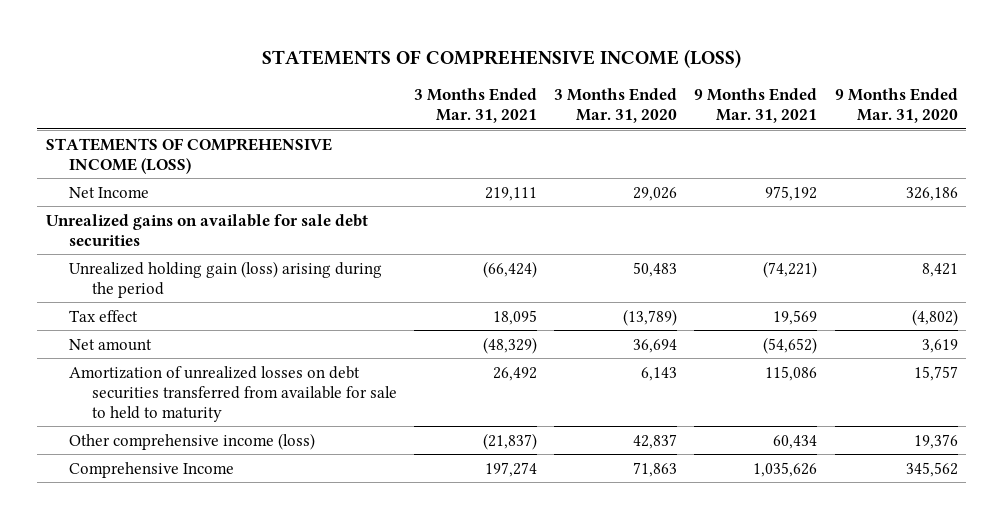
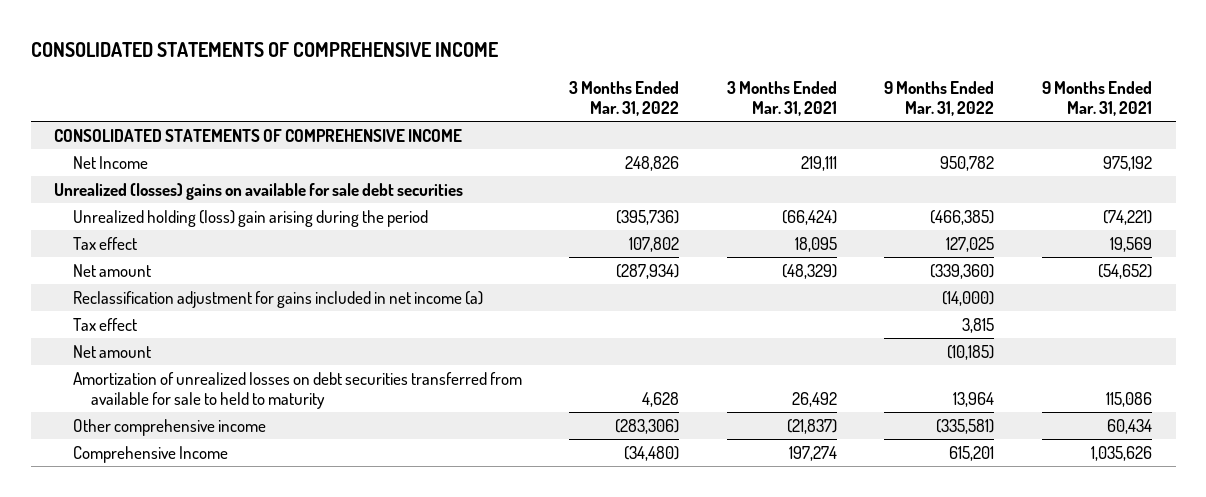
[261,48,741,68] STATEMENTS OF COMPREHENSIVE INCOME (LOSS) -> [30,42,499,58] CONSOLIDATED STATEMENTS OF COMPREHENSIVE INCOME
[554,88,678,124] 3 Months Ended Mar. 31, 2020 -> none
[834,88,958,124] 9 Months Ended Mar. 31, 2020 -> none
none -> [569,80,680,117] 3 Months Ended Mar. 31, 2022
none -> [884,80,995,117] 9 Months Ended Mar. 31, 2022
[45,137,332,174] STATEMENTS OF COMPREHENSIVE INCOME (LOSS) -> [54,128,463,142] CONSOLIDATED STATEMENTS OF COMPREHENSIVE INCOME
[45,213,368,246] Unrealized gains on available for sale debt securities -> [54,182,464,200] Unrealized (losses) gains on available for sale debt securities
[68,260,382,298] Unrealized holding gain (loss) arising during the period -> [72,209,428,227] Unrealized holding (loss) gain arising during the period
none -> [72,290,483,308] Reclassification adjustment for gains included in net income (a)
none -> [72,317,137,331] Tax effect
none -> [72,344,151,358] Net amount
[68,432,315,450] Other comprehensive income (loss) -> [72,418,266,436] Other comprehensive income

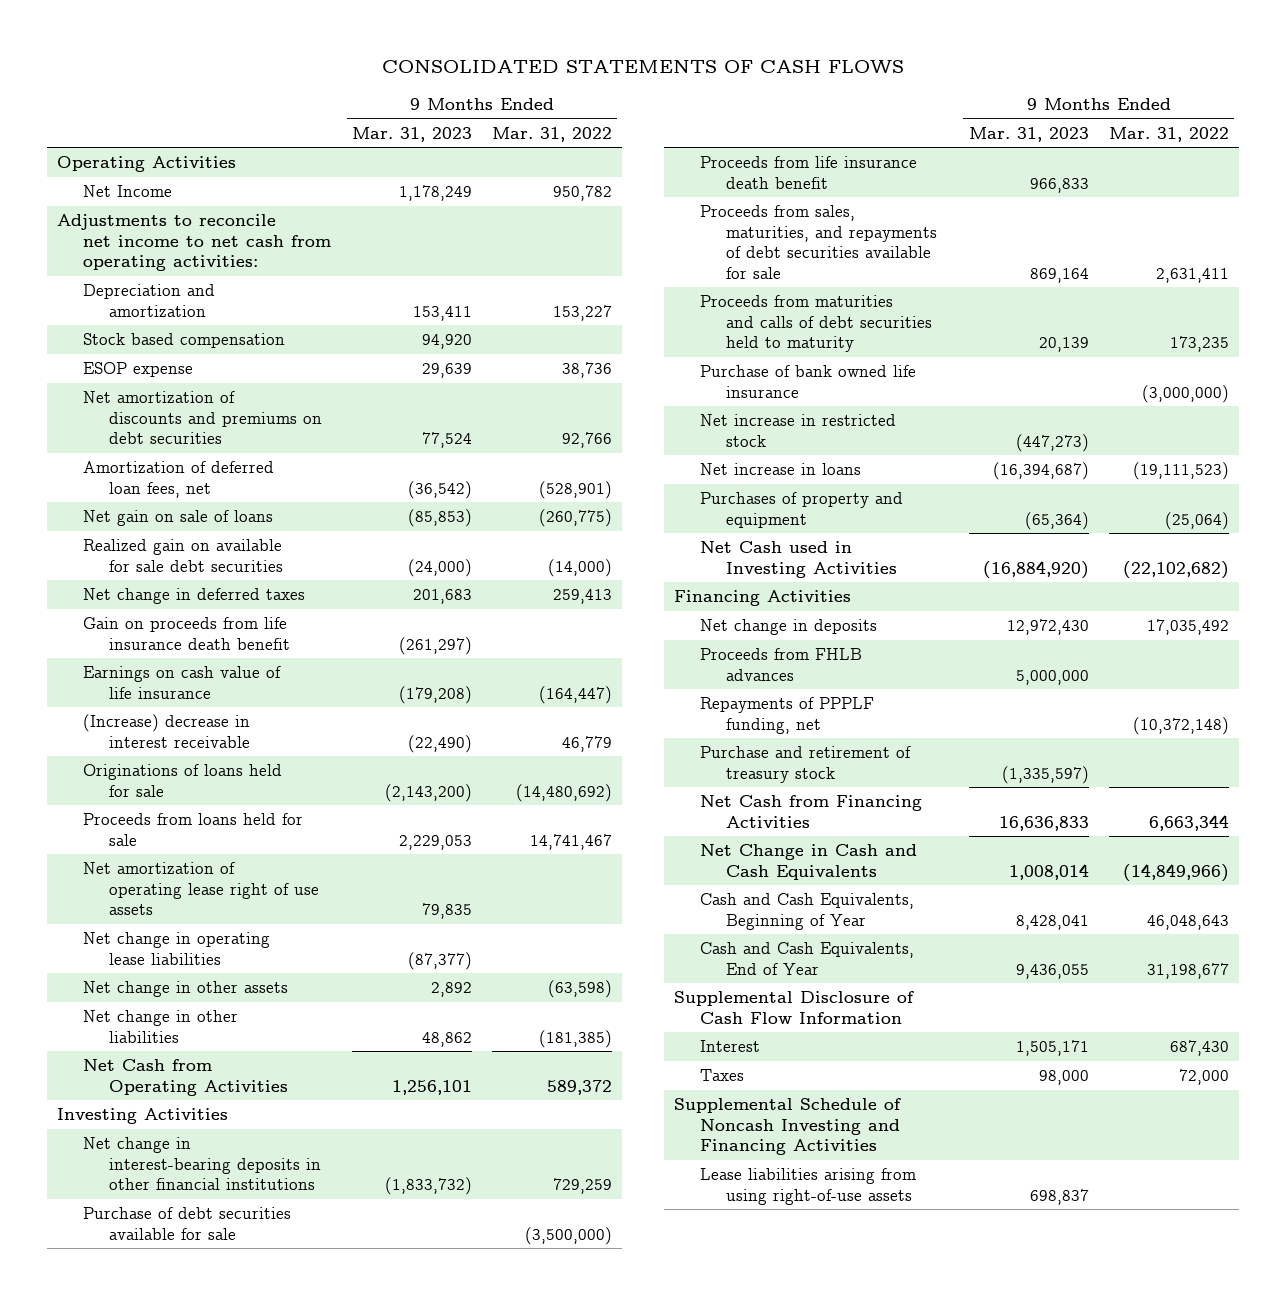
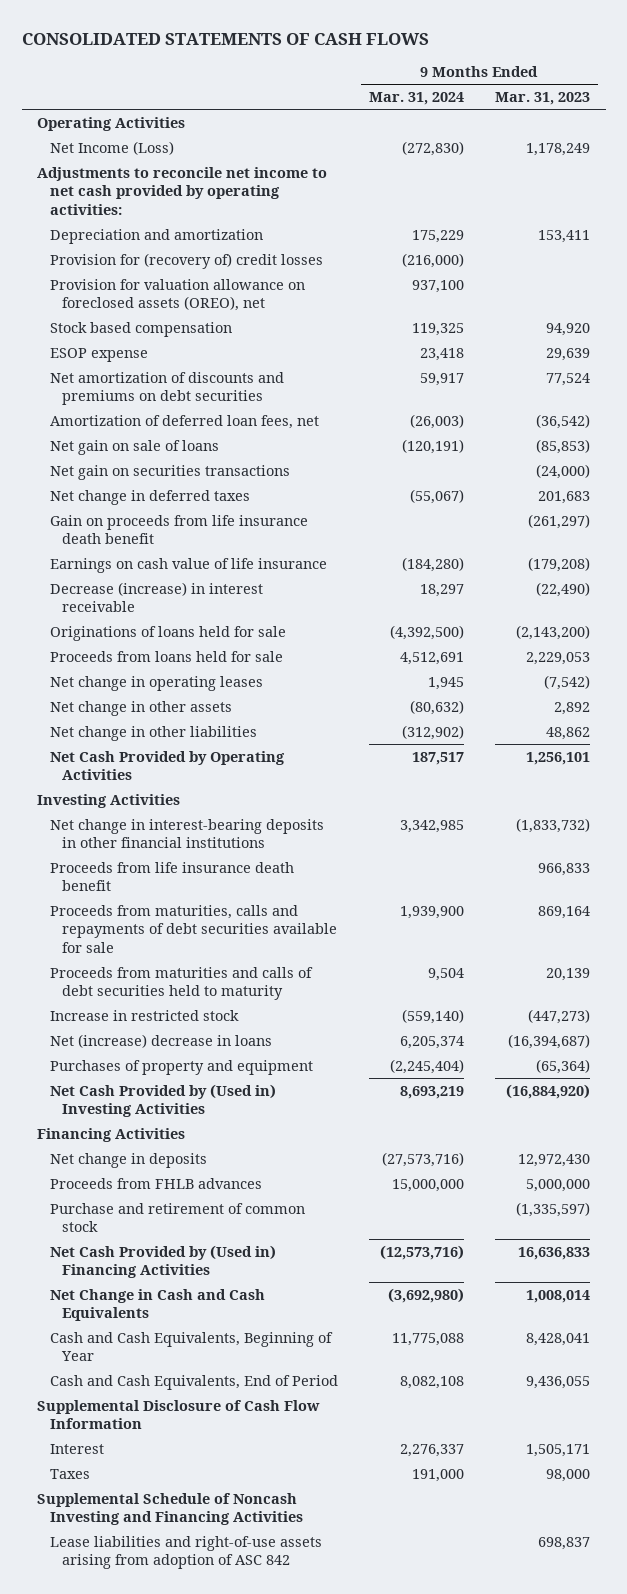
[492,126,613,142] Mar. 31, 2022 -> none
none -> [368,92,464,106] Mar. 31, 2024
[83,185,173,198] Net Income -> [49,140,174,155] Net Income (Loss)
[57,214,332,272] Adjustments to reconcile net income to net cash from operating activities: -> [37,166,328,215] Adjustments to reconcile net income to net cash provided by operating activities:
none -> [49,252,323,269] Provision for (recovery of) credit losses
none -> [49,278,305,312] Provision for valuation allowance on foreclosed assets (OREO), net
[83,539,284,572] Realized gain on available for sale debt securities -> [49,464,290,480] Net gain on securities transactions
[83,714,251,748] (Increase) decrease in interest receivable -> [49,581,263,613] Decrease (increase) in interest receivable
[83,862,320,916] Net amortization of operating lease right of use assets -> none
[83,932,271,965] Net change in operating lease liabilities -> [49,675,263,691] Net change in operating leases
[407,951,472,970] (87,377) -> [543,674,590,690] (7,542)
[83,1059,289,1096] Net Cash from Operating Activities -> [49,750,285,781] Net Cash Provided by Operating Activities
[83,1207,292,1240] Purchase of debt securities available for sale -> none
[700,205,938,279] Proceeds from sales, maturities, and repayments of debt securities available for sale -> [49,904,337,953] Proceeds from maturities, calls and repayments of debt securities available for sale
[700,365,917,398] Purchase of bank owned life insurance -> none
[700,414,897,447] Net increase in restricted stock -> [49,1009,239,1021] Increase in restricted stock
[700,463,862,476] Net increase in loans -> [49,1033,272,1048] Net (increase) decrease in loans
[700,541,898,578] Net Cash used in Investing Activities -> [49,1083,276,1118] Net Cash Provided by (Used in) Investing Activities
[700,697,875,734] Repayments of PPPLF funding, net -> none
[700,746,912,783] Purchase and retirement of treasury stock -> [49,1202,305,1233] Purchase and retirement of common stock
[700,795,923,828] Net Cash from Financing Activities -> [49,1244,276,1279] Net Cash Provided by (Used in) Financing Activities
[700,942,915,975] Cash and Cash Equivalents, End of Year -> [49,1374,338,1390] Cash and Cash Equivalents, End of Period
[700,1168,917,1205] Lease liabilities arising from using right-of-use assets -> [49,1535,322,1570] Lease liabilities and right-of-use assets arising from adoption of ASC 842

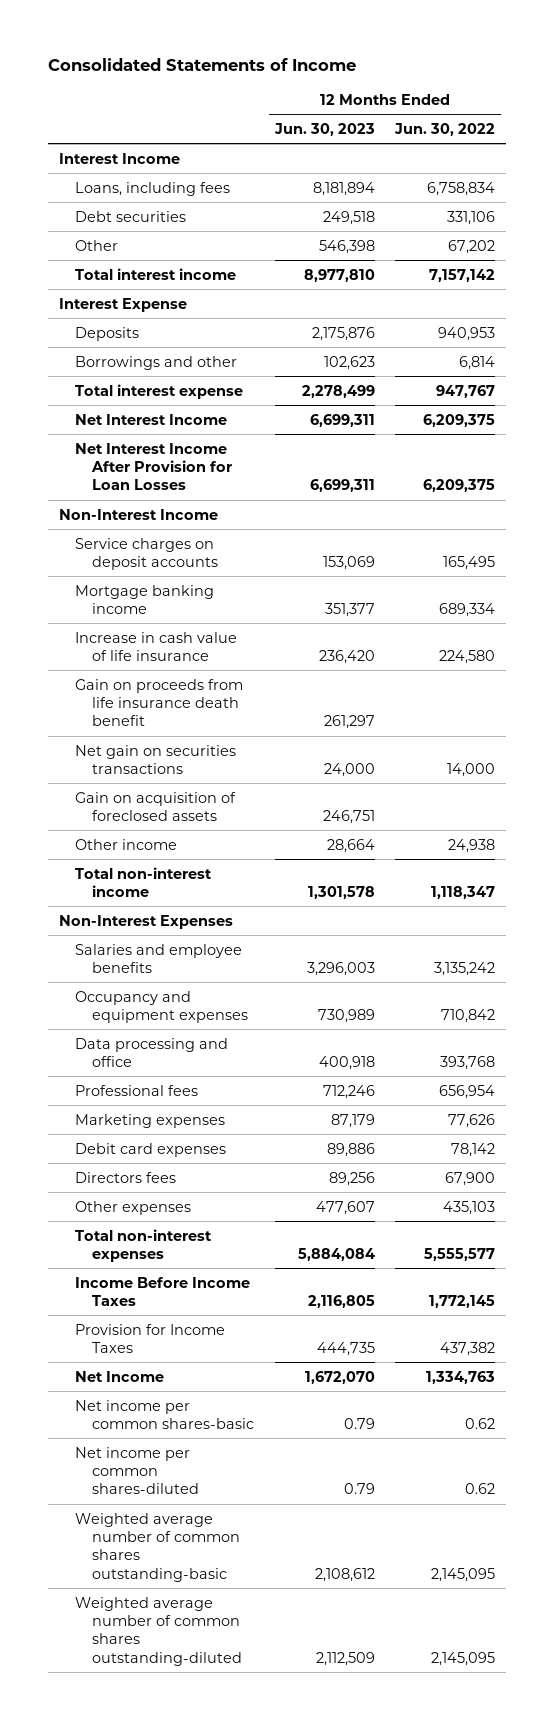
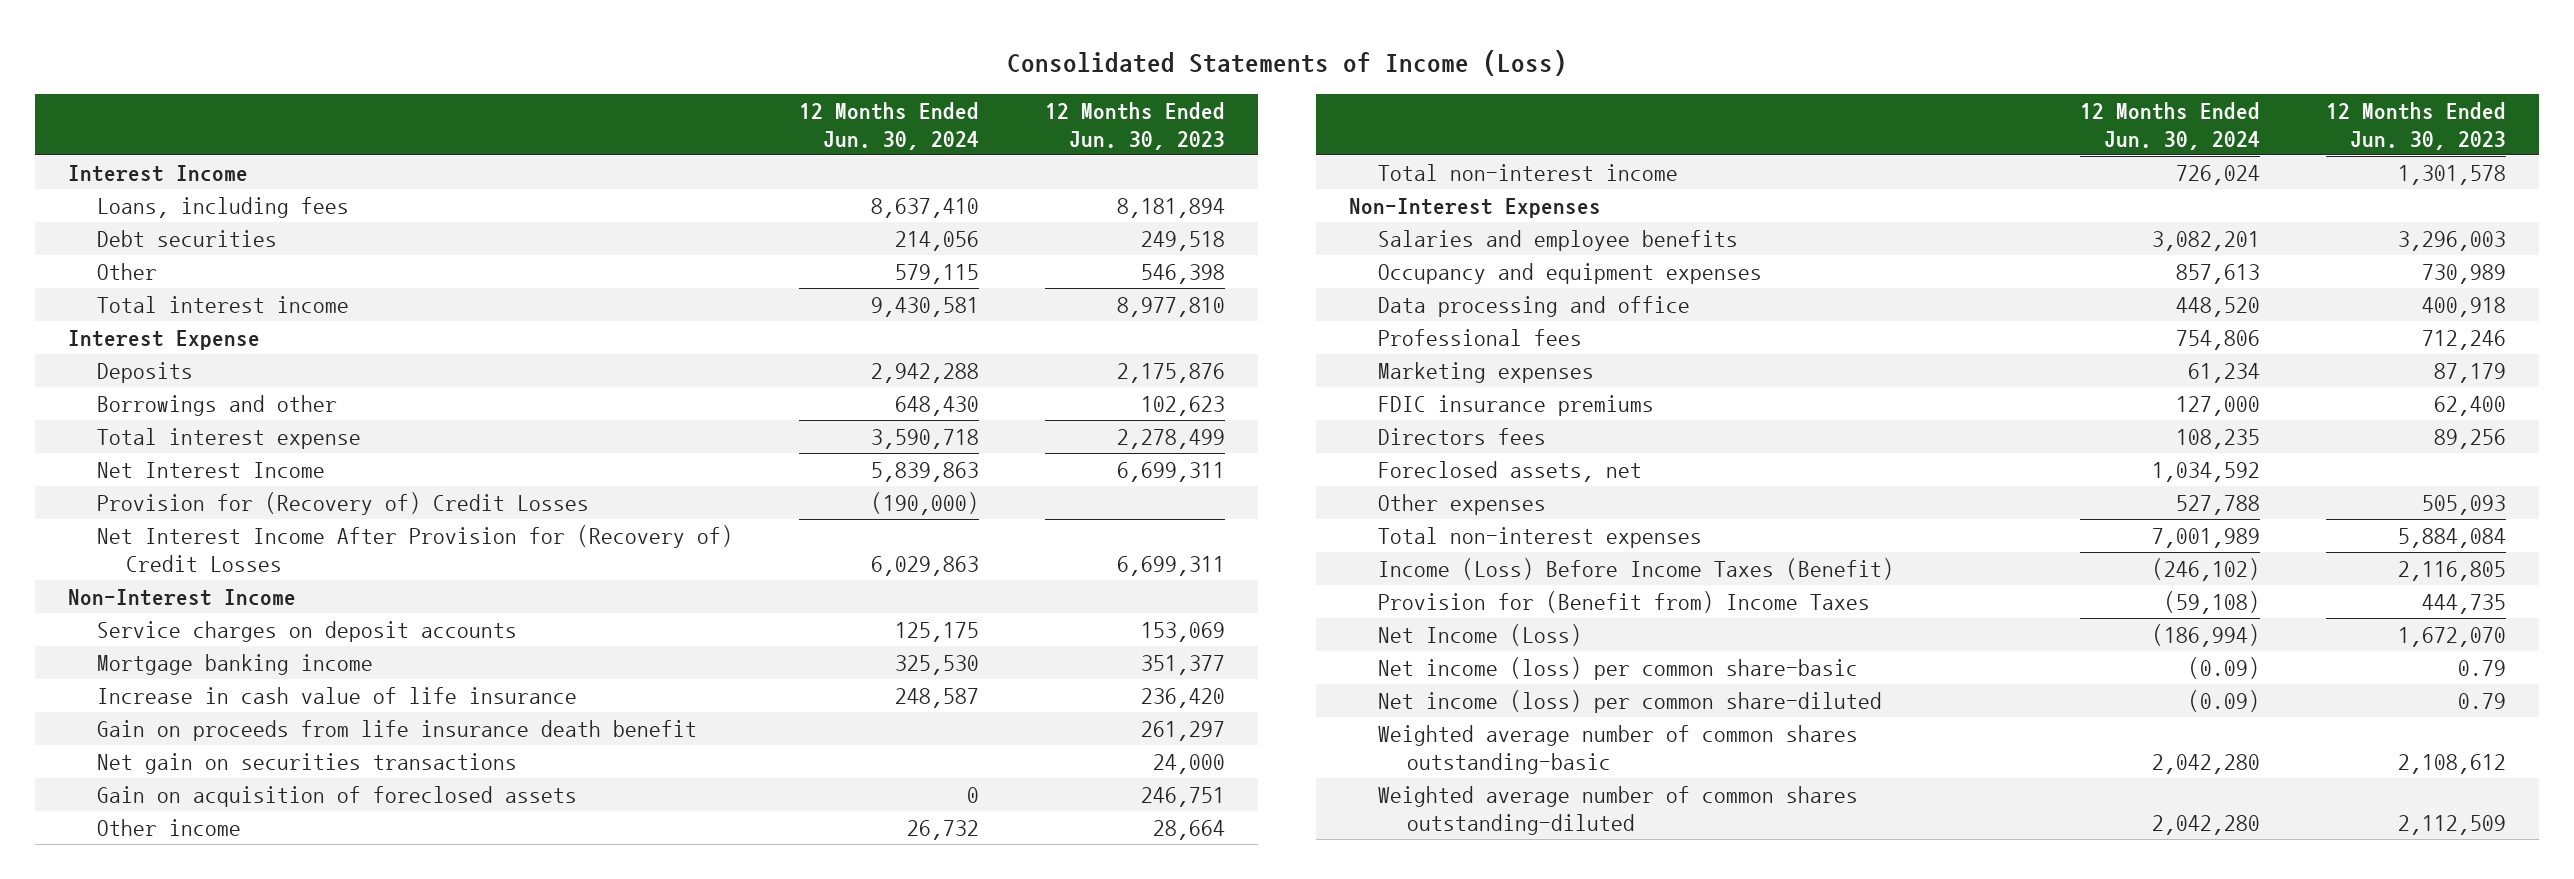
[48,57,357,71] Consolidated Statements of Income -> [1007,49,1568,76] Consolidated Statements of Income (Loss)
[394,122,496,136] Jun. 30, 2022 -> none
none -> [799,102,980,150] 12 Months Ended Jun. 30, 2024
none -> [97,492,590,516] Provision for (Recovery of) Credit Losses
[75,442,232,491] Net Interest Income After Provision for Loan Losses -> [97,525,734,572] Net Interest Income After Provision for (Recovery of) Credit Losses
[75,1142,227,1157] Debit card expenses -> none
none -> [1378,395,1655,417] FDIC insurance premiums
none -> [1378,461,1643,483] Foreclosed assets, net
[315,1200,375,1215] 477,607 -> [2422,495,2507,516] 505,093
[75,1276,251,1306] Income Before Income Taxes -> [1378,558,1895,581] Income (Loss) Before Income Taxes (Benefit)
[75,1323,226,1353] Provision for Income Taxes -> [1378,591,1871,614] Provision for (Benefit from) Income Taxes
[75,1370,165,1382] Net Income -> [1378,624,1583,647] Net Income (Loss)
[75,1399,254,1429] Net income per common shares-basic -> [1378,657,1859,681] Net income (loss) per common share-basic
[75,1446,199,1495] Net income per common shares-diluted -> [1378,690,1883,714] Net income (loss) per common share-diluted

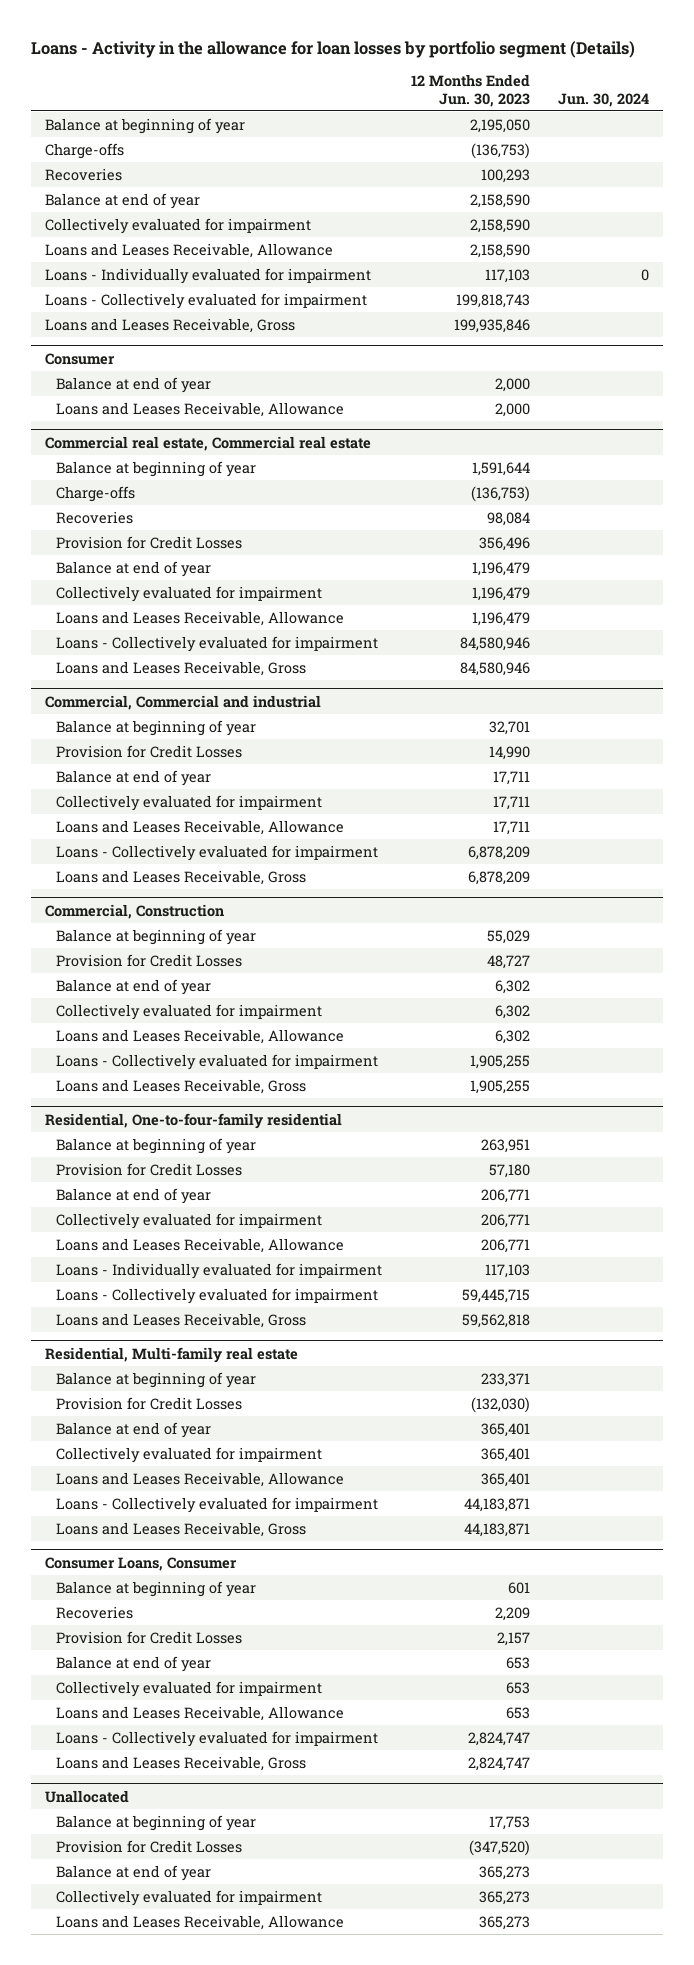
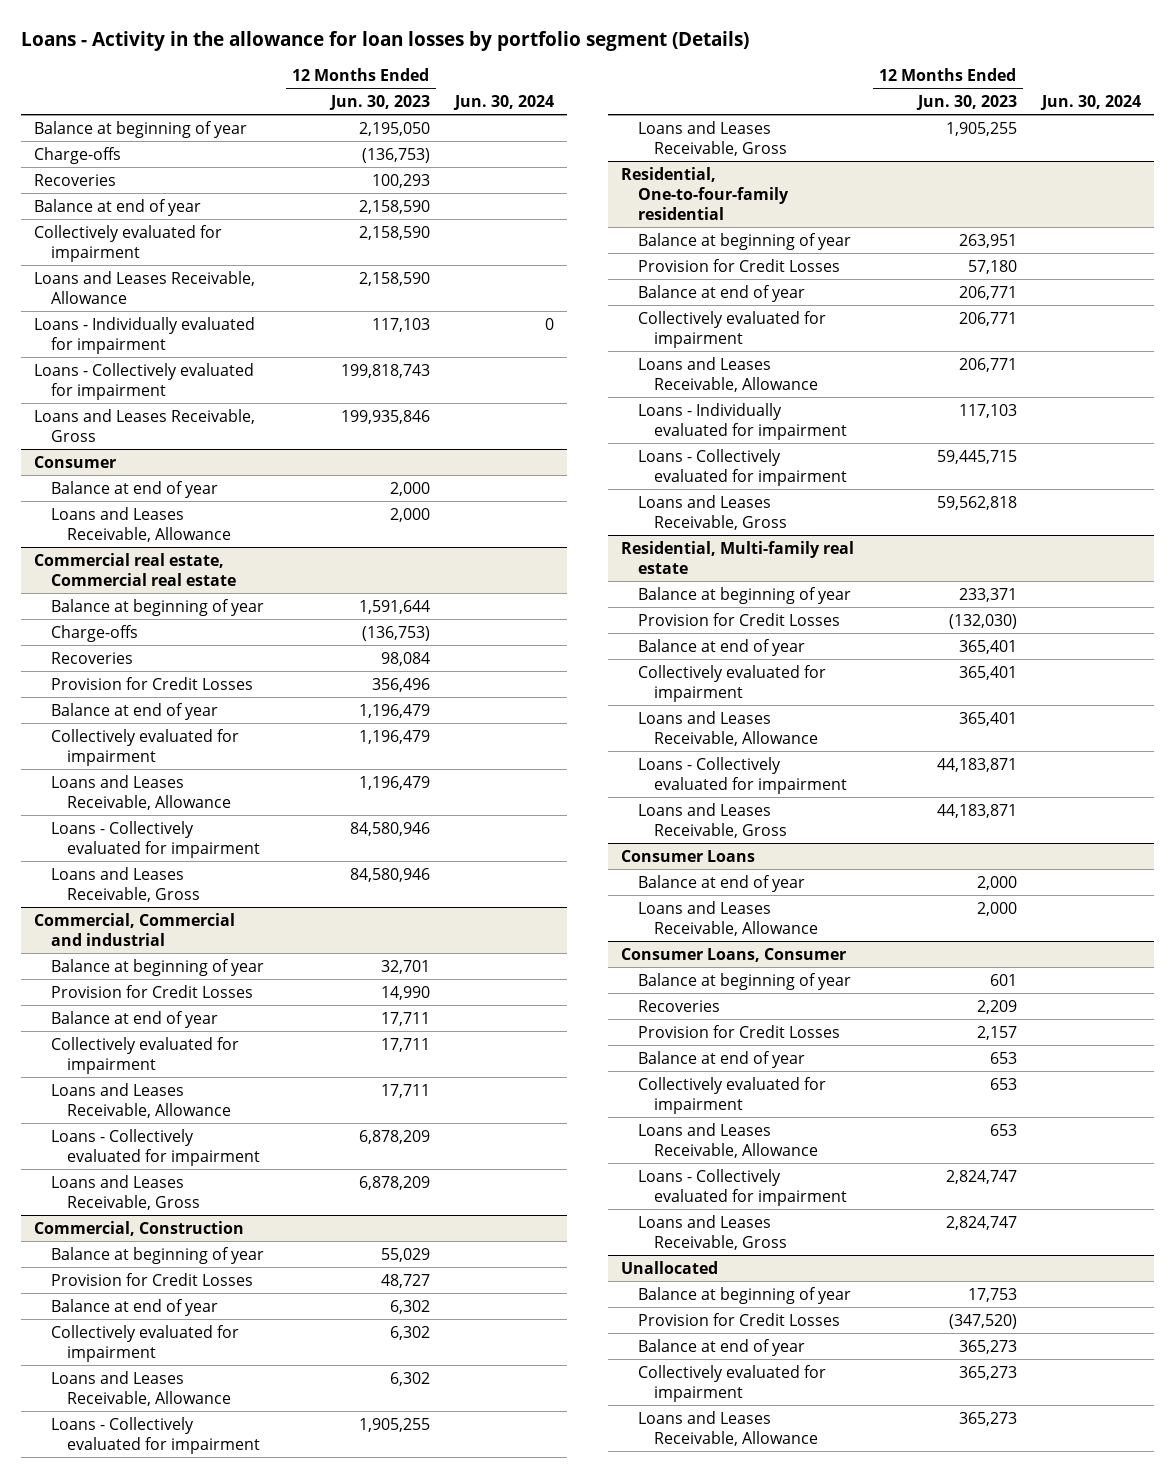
none -> [620,849,755,862] Consumer Loans
none -> [637,874,805,892] Balance at end of year
none -> [637,900,819,936] Loans and Leases Receivable, Allowance

